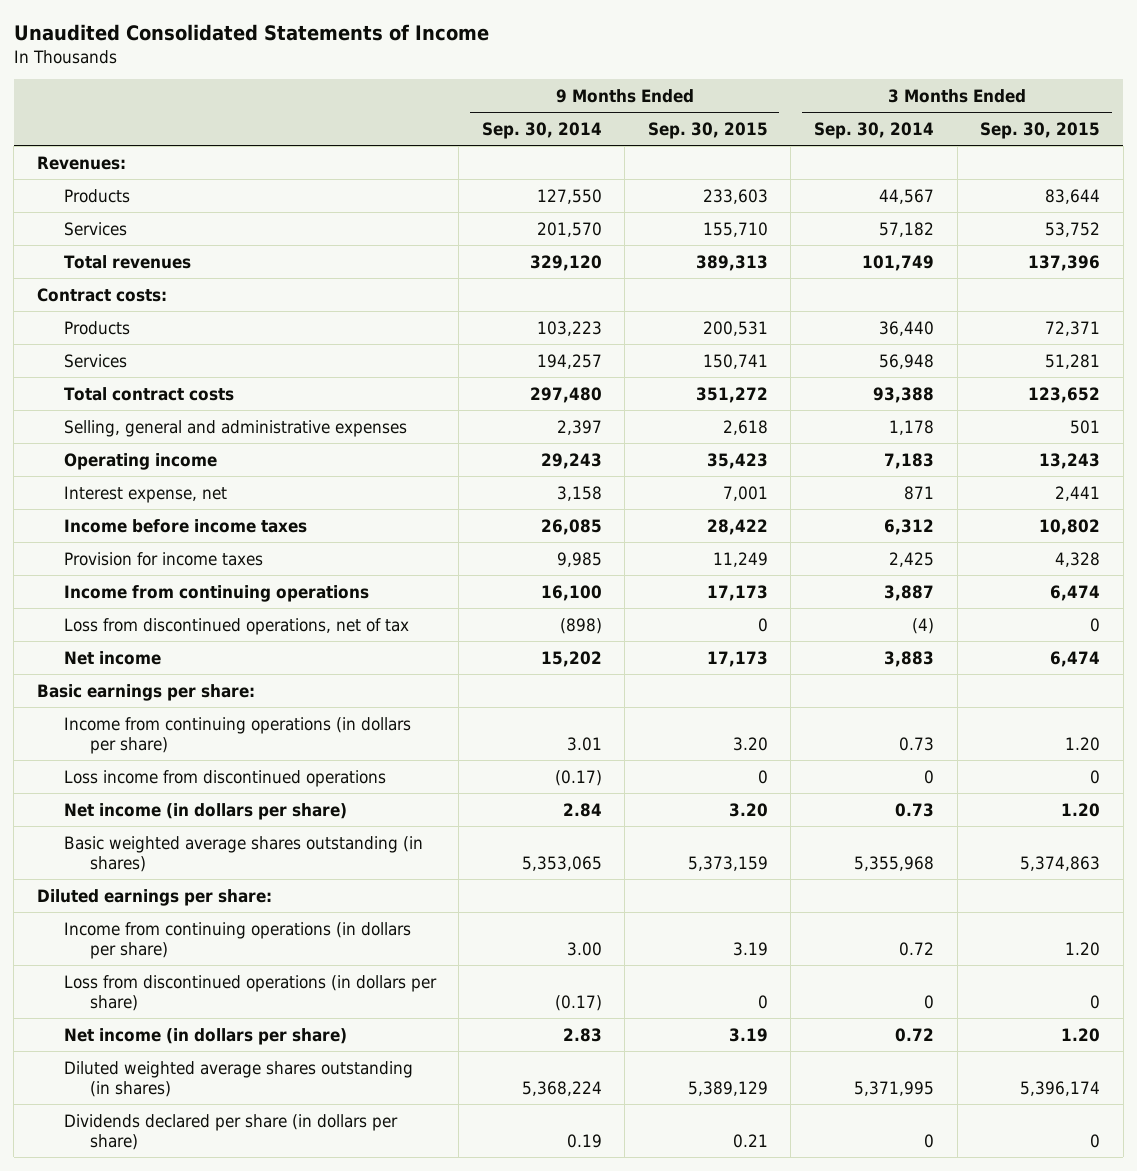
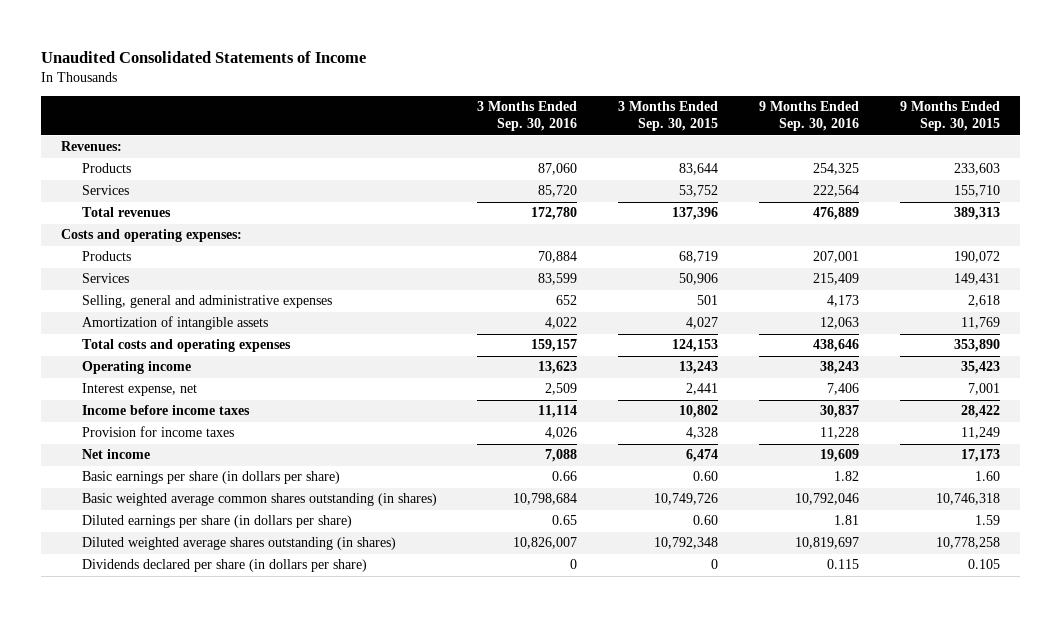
[481,121,602,139] Sep. 30, 2014 -> none
[813,121,934,139] Sep. 30, 2014 -> none
none -> [477,101,578,132] 3 Months Ended Sep. 30, 2016
none -> [759,101,860,132] 9 Months Ended Sep. 30, 2016
[36,287,167,302] Contract costs: -> none
[63,386,234,401] Total contract costs -> none
none -> [61,229,243,243] Costs and operating expenses:
[702,320,768,336] 200,531 -> [953,251,1000,264] 190,072
[1045,320,1101,336] 72,371 -> [679,251,719,264] 68,719
[702,353,768,369] 150,741 -> [953,273,1000,286] 149,431
[1045,353,1101,369] 51,281 -> [679,273,719,286] 50,906
none -> [81,316,268,331] Amortization of intangible assets
none -> [81,339,291,353] Total costs and operating expenses
[63,584,369,602] Income from continuing operations -> none
[63,617,409,635] Loss from discontinued operations, net of tax -> none
[36,683,255,701] Basic earnings per share: -> none
[63,716,411,754] Income from continuing operations (in dollars per share) -> none
[63,769,386,787] Loss income from discontinued operations -> none
[36,888,272,906] Diluted earnings per share: -> none
[63,921,411,959] Income from continuing operations (in dollars per share) -> none
[63,974,437,1011] Loss from discontinued operations (in dollars per share) -> none
[63,802,347,820] Net income (in dollars per share) -> [81,471,340,485] Basic earnings per share (in dollars per share)
[728,802,768,817] 3.20 -> [974,471,1000,482] 1.60
[1061,802,1101,817] 1.20 -> [693,471,719,482] 0.60
[63,835,423,872] Basic weighted average shares outstanding (in shares) -> [81,493,437,507] Basic weighted average common shares outstanding (in shares)
[687,855,768,871] 5,373,159 -> [935,493,1000,506] 10,746,318
[1020,855,1101,871] 5,374,863 -> [654,493,719,506] 10,749,726
[63,1027,347,1045] Net income (in dollars per share) -> [81,515,352,529] Diluted earnings per share (in dollars per share)
[728,1027,768,1042] 3.19 -> [974,515,1000,526] 1.59
[1061,1027,1101,1042] 1.20 -> [693,515,719,526] 0.60
[687,1080,768,1096] 5,389,129 -> [935,537,1000,550] 10,778,258
[1020,1080,1101,1096] 5,396,174 -> [654,537,719,550] 10,792,348
[732,1133,768,1148] 0.21 -> [967,559,1000,570] 0.105

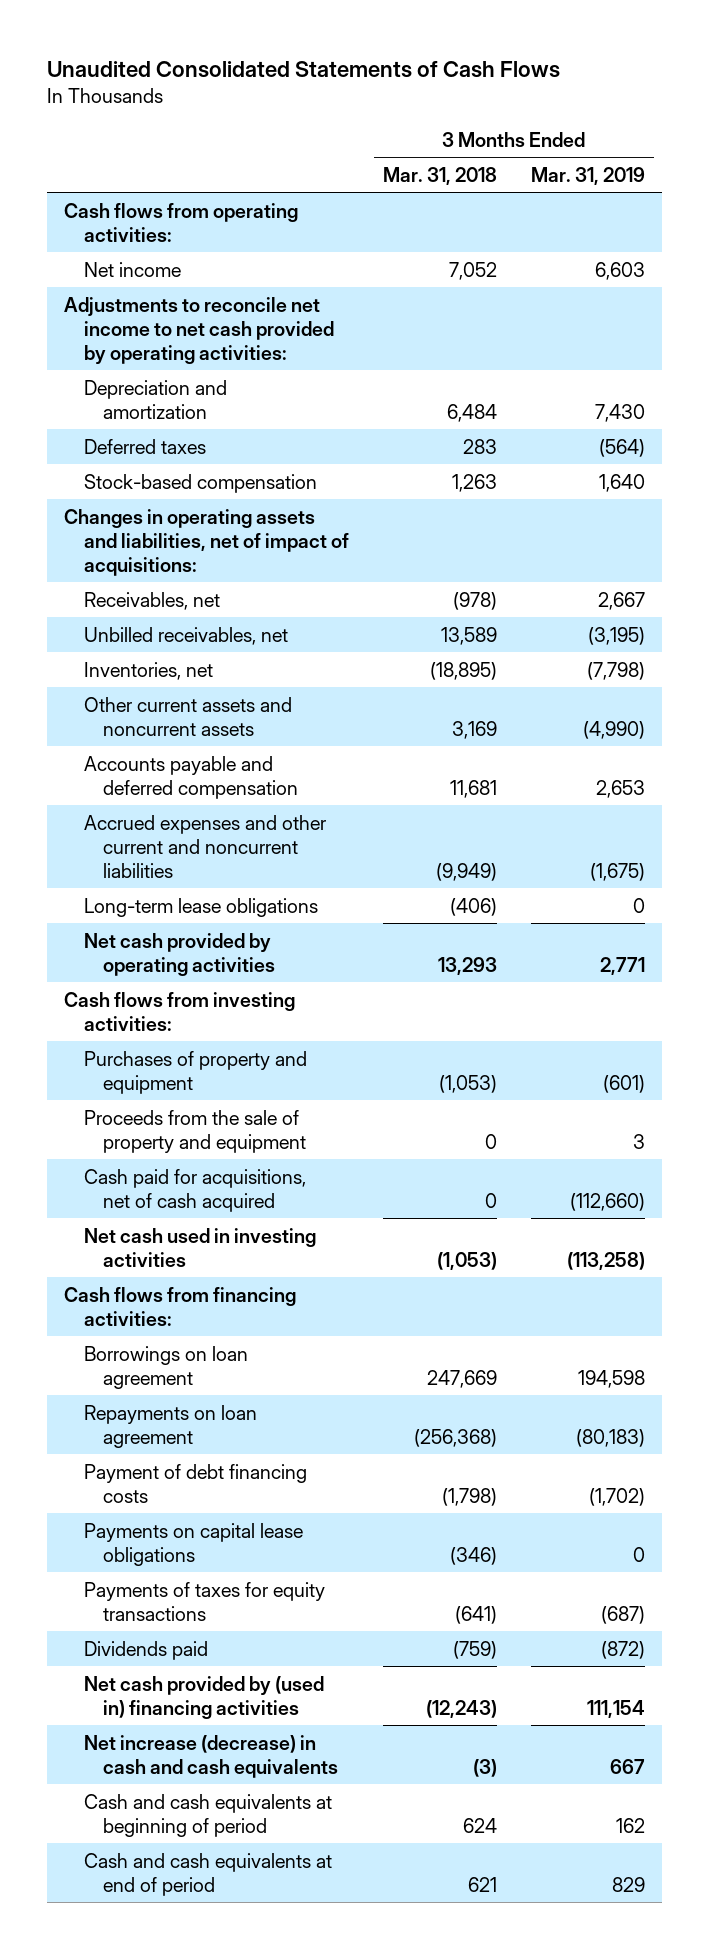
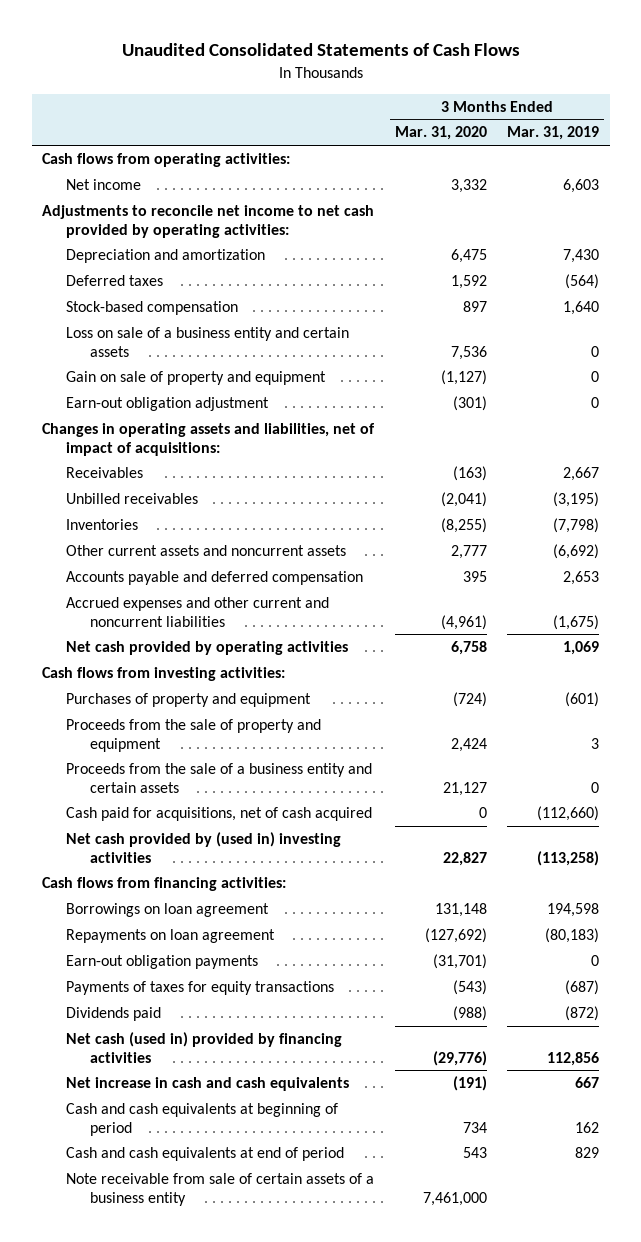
[382,166,497,185] Mar. 31, 2018 -> none
none -> [394,126,487,141] Mar. 31, 2020
none -> [66,326,350,357] Loss on sale of a business entity and certain assets
none -> [66,370,327,385] Gain on sale of property and equipment
none -> [66,396,270,411] Earn-out obligation adjustment
[83,591,220,610] Receivables, net -> [66,466,144,478] Receivables
[83,626,288,645] Unbilled receivables, net -> [66,492,199,504] Unbilled receivables
[83,661,213,680] Inventories, net -> [66,518,139,530] Inventories
[583,720,646,739] (4,990) -> [553,543,600,559] (6,692)
[83,897,318,917] Long-term lease obligations -> none
[600,956,646,975] 2,771 -> [563,640,600,655] 1,069
none -> [66,762,373,793] Proceeds from the sale of a business entity and certain assets
[83,1227,316,1267] Net cash used in investing activities -> [66,831,342,863] Net cash provided by (used in) investing activities
[83,1463,307,1503] Payment of debt financing costs -> none
[83,1522,303,1566] Payments on capital lease obligations -> none
none -> [66,954,259,969] Earn-out obligation payments
[83,1675,324,1719] Net cash provided by (used in) financing activities -> [66,1031,343,1063] Net cash (used in) provided by financing activities
[587,1699,646,1718] 111,154 -> [547,1051,600,1066] 112,856
[83,1734,339,1778] Net increase (decrease) in cash and cash equivalents -> [66,1076,350,1091] Net increase in cash and cash equivalents
none -> [66,1172,375,1206] Note receivable from sale of certain assets of a business entity

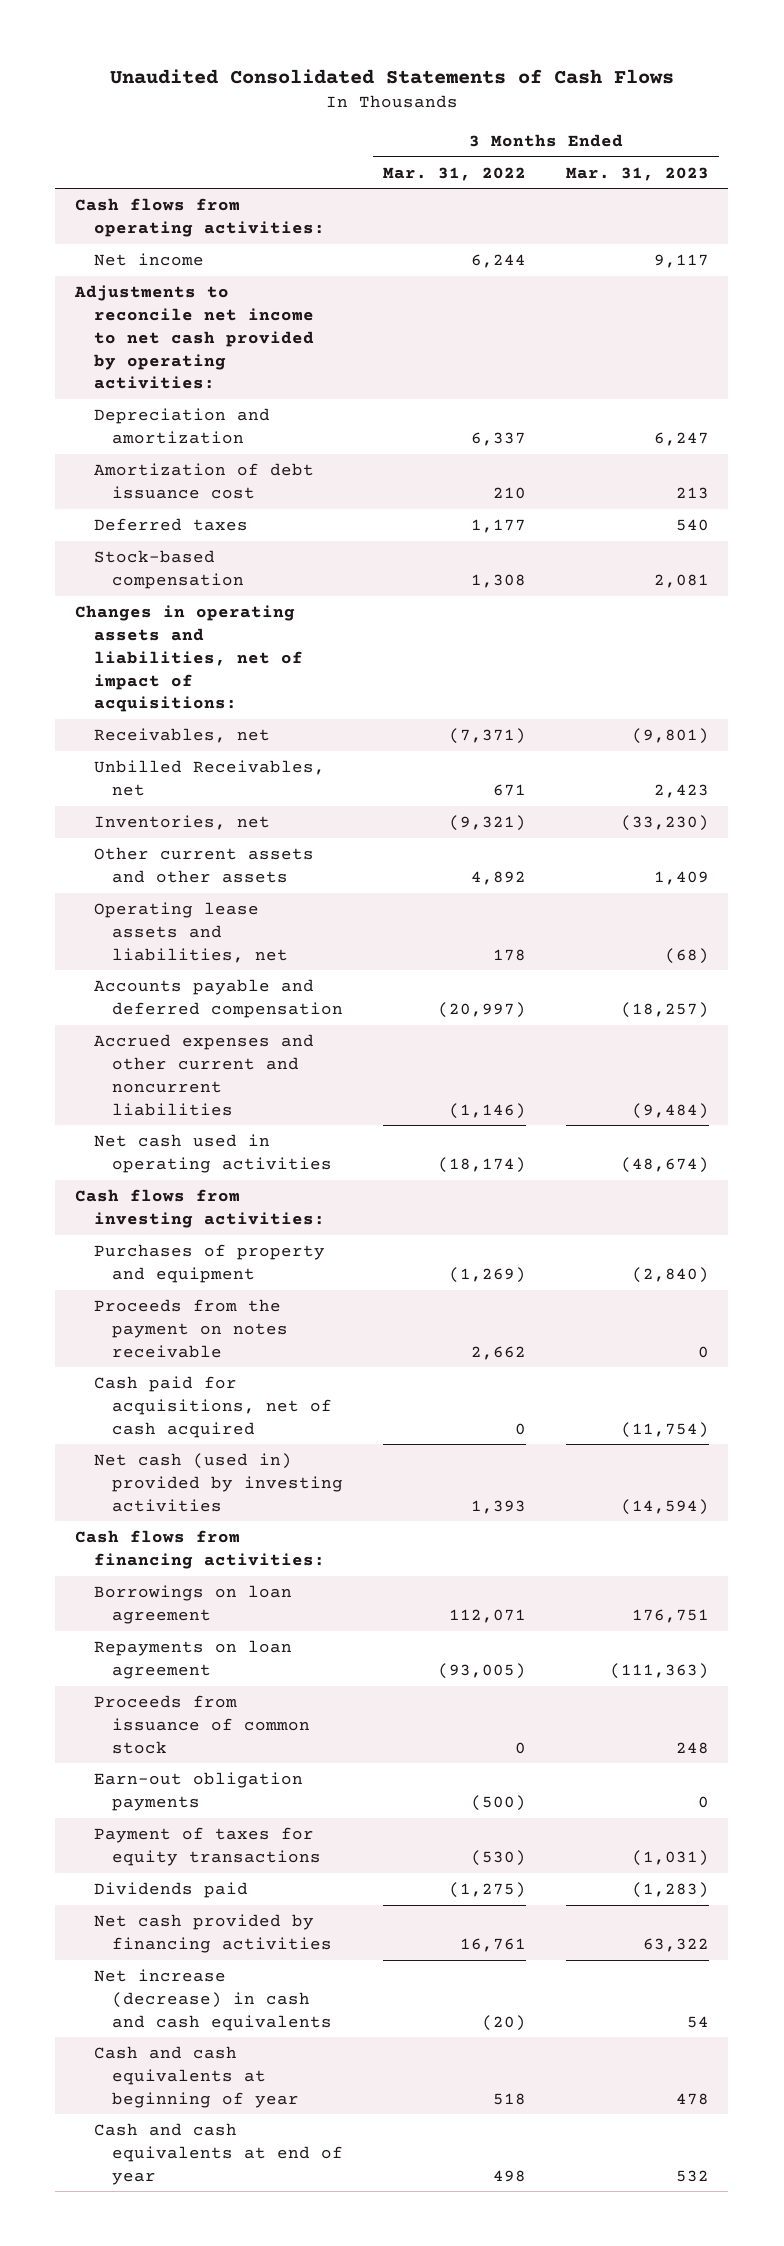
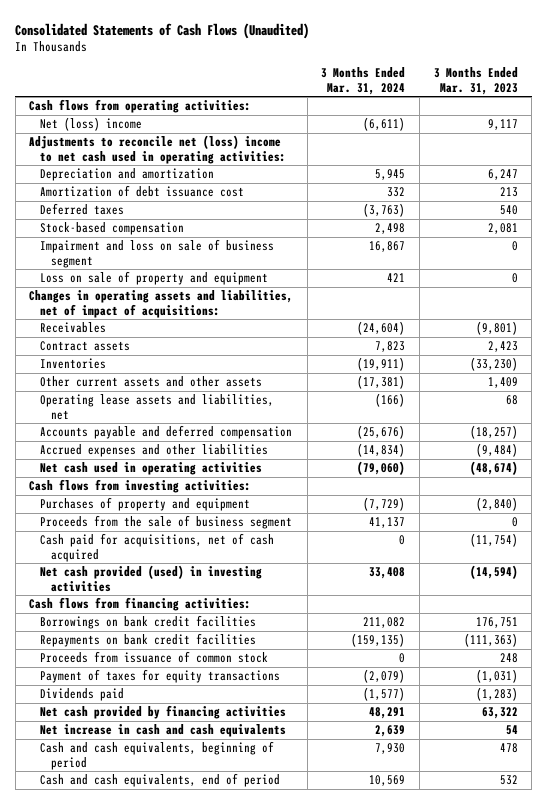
[109,69,674,85] Unaudited Consolidated Statements of Cash Flows -> [15,22,310,39] Consolidated Statements of Cash Flows (Unaudited)
[382,166,526,181] Mar. 31, 2022 -> none
none -> [321,66,406,95] 3 Months Ended Mar. 31, 2024
[93,253,204,267] Net income -> [40,117,143,132] Net (loss) income
[74,285,314,390] Adjustments to reconcile net income to net cash provided by operating activities: -> [29,135,287,164] Adjustments to reconcile net (loss) income to net cash used in operating activities:
none -> [40,239,275,268] Impairment and loss on sale of business segment
none -> [40,271,269,286] Loss on sale of property and equipment
[93,728,270,744] Receivables, net -> [40,322,107,334] Receivables
[93,760,325,796] Unbilled Receivables, net -> [40,341,131,352] Contract assets
[93,815,270,831] Inventories, net -> [40,358,107,370] Inventories
[664,947,709,964] (68) -> [505,395,518,406] 68
[93,1034,314,1116] Accrued expenses and other current and noncurrent liabilities -> [40,444,269,458] Accrued expenses and other liabilities
[93,1299,289,1358] Proceeds from the payment on notes receivable -> none
none -> [40,515,293,530] Proceeds from the sale of business segment
[93,1453,344,1512] Net cash (used in) provided by investing activities -> [40,565,263,592] Net cash provided (used) in investing activities
[93,1585,292,1624] Borrowings on loan agreement -> [40,615,257,630] Borrowings on bank credit facilities
[93,1640,292,1679] Repayments on loan agreement -> [40,633,257,648] Repayments on bank credit facilities
[93,1772,303,1811] Earn-out obligation payments -> none
[93,1969,333,2031] Net increase (decrease) in cash and cash equivalents -> [40,724,287,738] Net increase in cash and cash equivalents
[93,2046,300,2108] Cash and cash equivalents at beginning of year -> [40,741,275,770] Cash and cash equivalents, beginning of period
[93,2123,344,2185] Cash and cash equivalents at end of year -> [40,773,281,788] Cash and cash equivalents, end of period

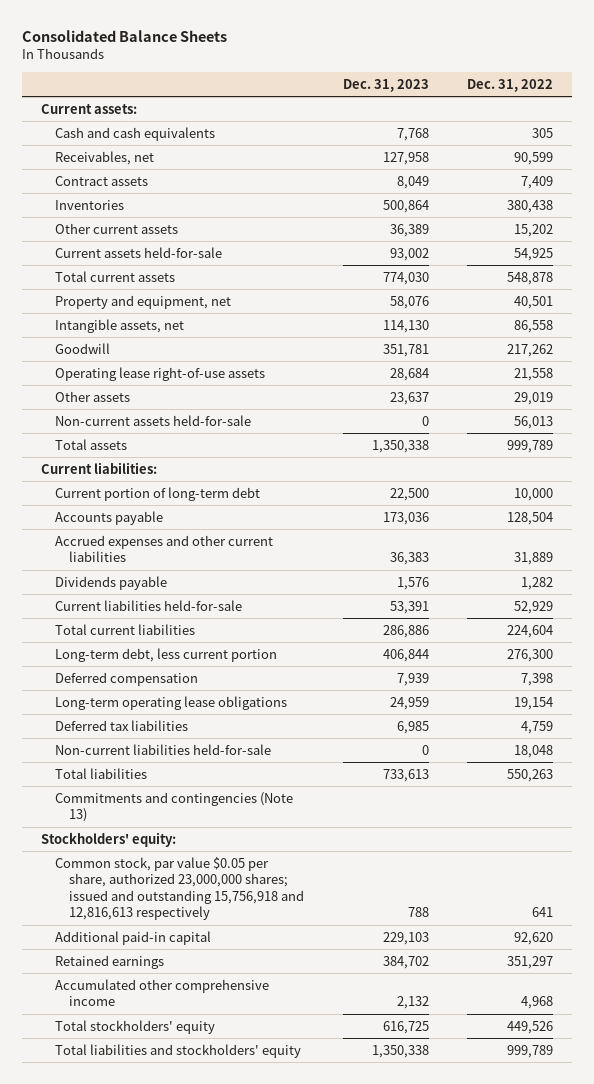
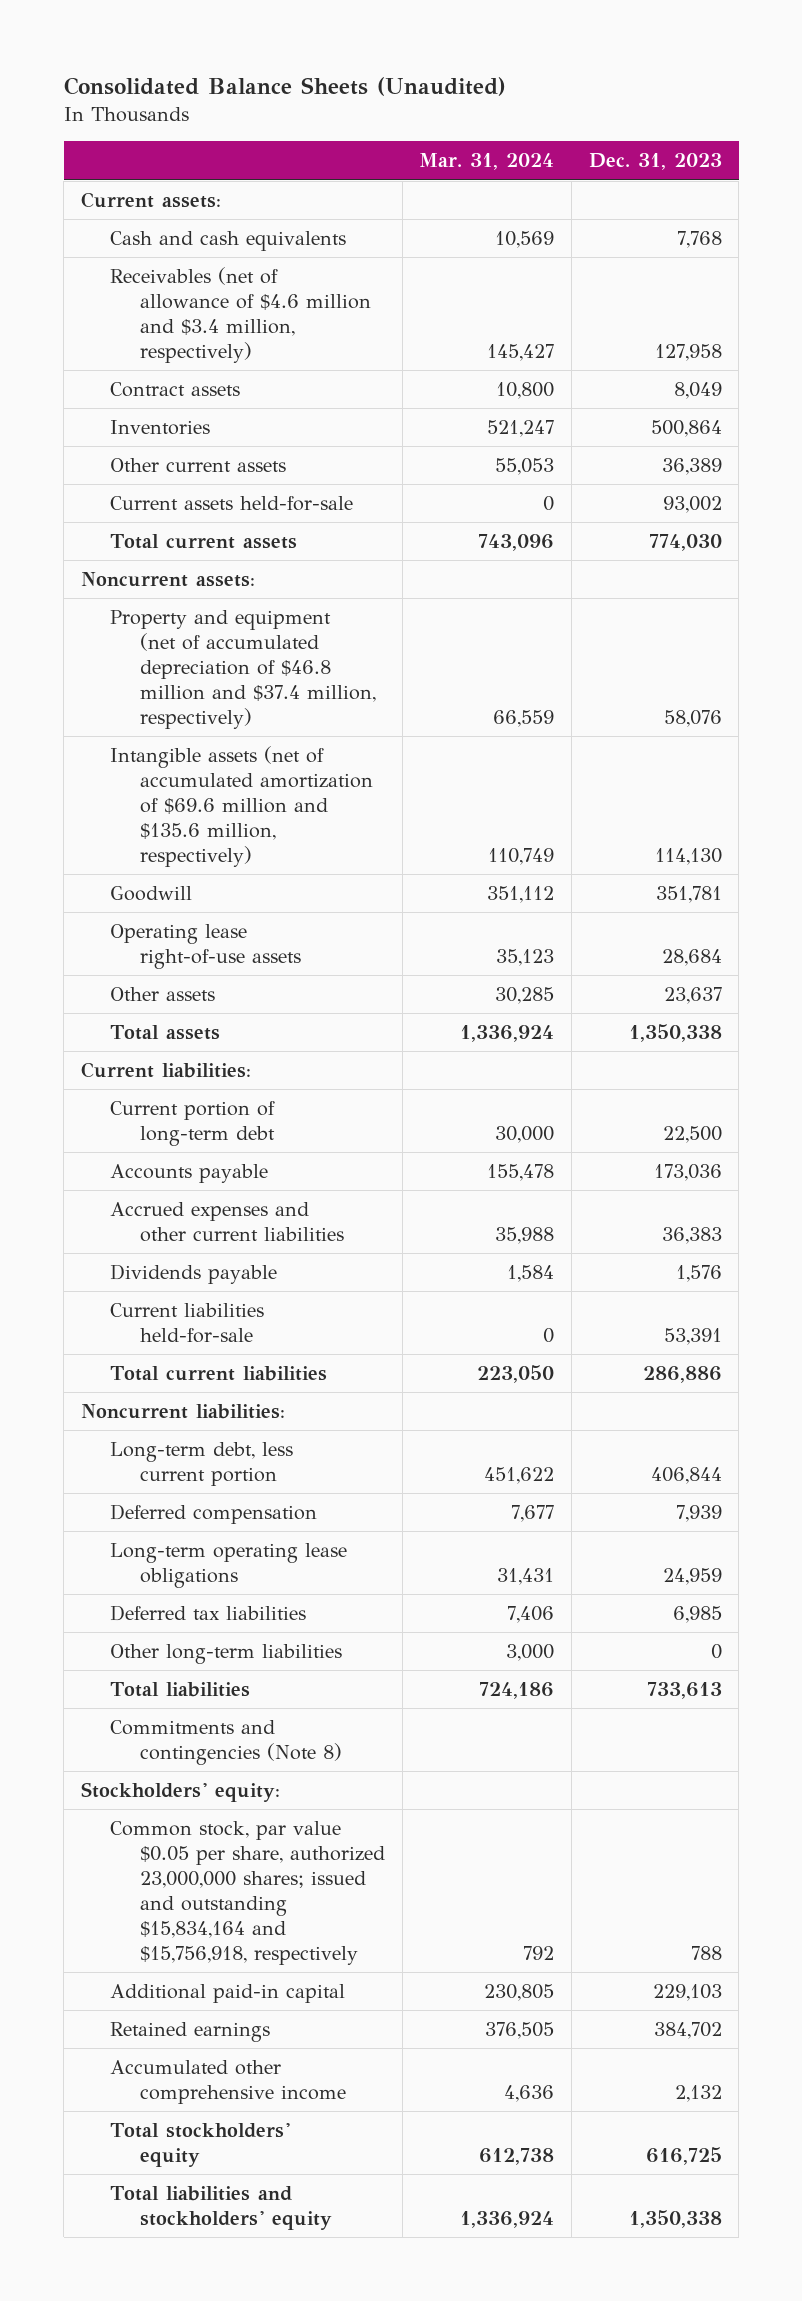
[22,29,228,42] Consolidated Balance Sheets -> [63,77,506,97] Consolidated Balance Sheets (Unaudited)
[466,78,553,92] Dec. 31, 2022 -> none
none -> [419,153,555,171] Mar. 31, 2024
[55,150,155,165] Receivables, net -> [110,267,372,363] Receivables (net of allowance of $4.6 million and $3.4 million, respectively)
none -> [80,572,255,588] Noncurrent assets:
[55,294,232,309] Property and equipment, net -> [110,610,377,729] Property and equipment (net of accumulated depreciation of $46.8 million and $37.4 million, respectively)
[55,318,185,333] Intangible assets, net -> [110,746,374,867] Intangible assets (net of accumulated amortization of $69.6 million and $135.6 million, respectively)
[55,414,252,426] Non-current assets held-for-sale -> none
none -> [80,1404,285,1420] Noncurrent liabilities:
[55,743,272,755] Non-current liabilities held-for-sale -> none
none -> [110,1644,343,1665] Other long-term liabilities
[55,791,294,823] Commitments and contingencies (Note 13) -> [110,1720,343,1766] Commitments and contingencies (Note 8)
[55,856,305,921] Common stock, par value $0.05 per share, authorized 23,000,000 shares; issued and outstanding 15,756,918 and 12,816,613 respectively -> [110,1821,386,1965] Common stock, par value $0.05 per share, authorized 23,000,000 shares; issued and outstanding $15,834,164 and $15,756,918, respectively

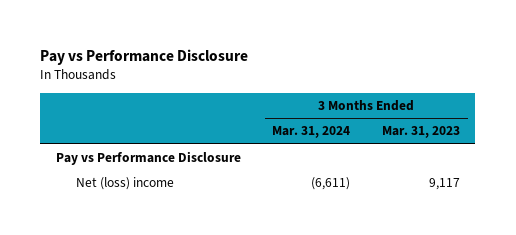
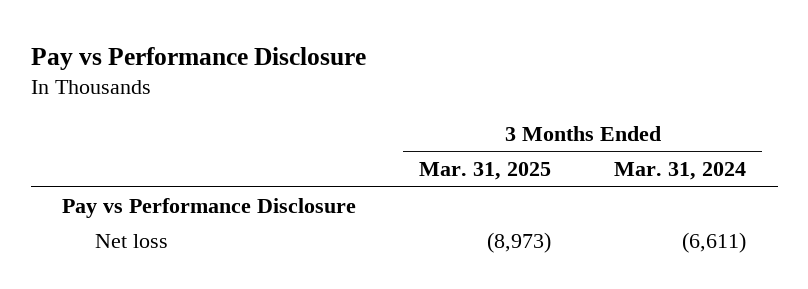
[381,126,460,139] Mar. 31, 2023 -> none
none -> [419,162,552,181] Mar. 31, 2025
[75,177,174,191] Net (loss) income -> [94,233,168,248] Net loss

